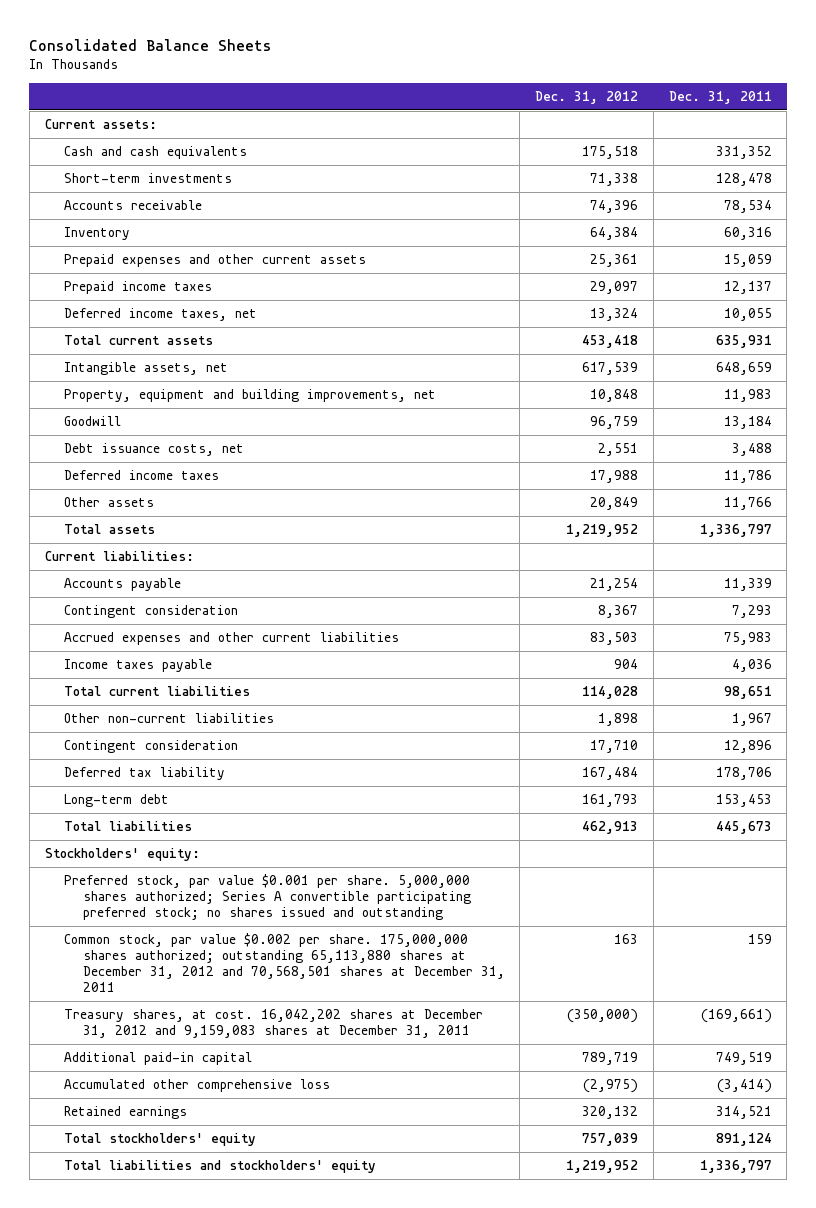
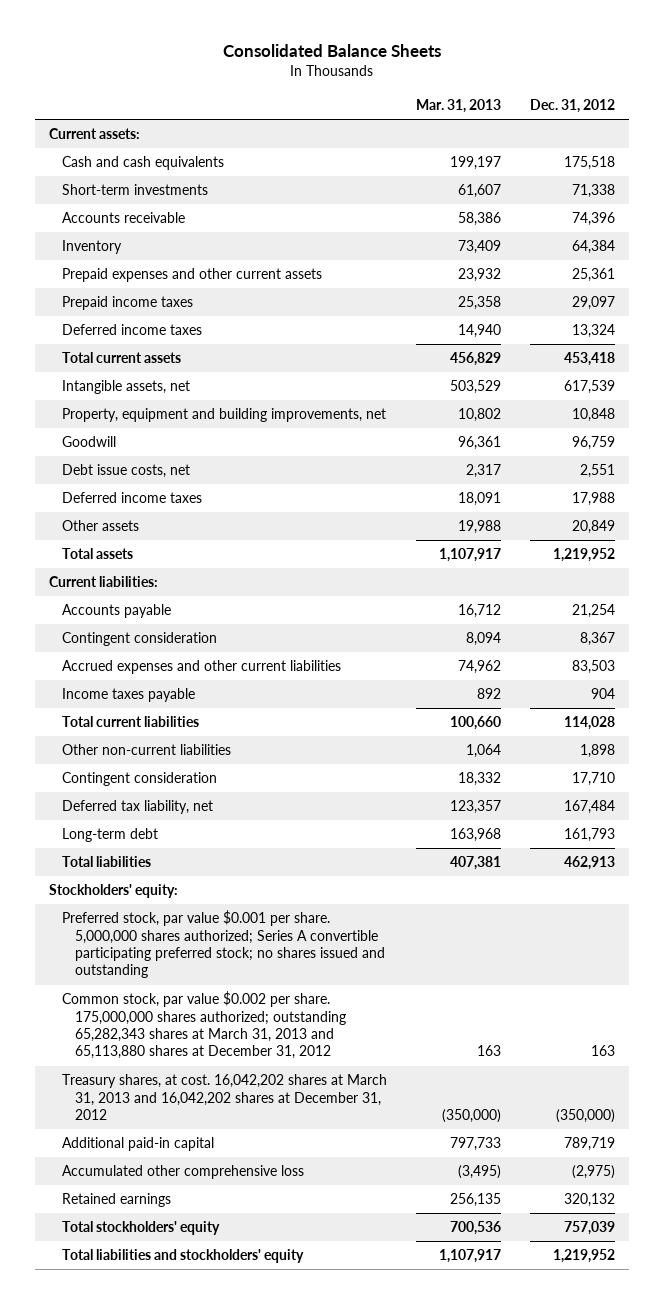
[668,91,772,105] Dec. 31, 2011 -> none
none -> [415,98,501,113] Mar. 31, 2013
[63,308,257,322] Deferred income taxes, net -> [62,324,203,336] Deferred income taxes
[63,443,244,457] Debt issuance costs, net -> [62,464,191,479] Debt issue costs, net
[63,767,225,781] Deferred tax liability -> [62,800,214,815] Deferred tax liability, net
[63,933,505,993] Common stock, par value $0.002 per share. 175,000,000 shares authorized; outstanding 65,113,880 shares at December 31, 2012 and 70,568,501 shares at December 31, 2011 -> [62,991,347,1060] Common stock, par value $0.002 per share. 175,000,000 shares authorized; outstanding 65,282,343 shares at March 31, 2013 and 65,113,880 shares at December 31, 2012
[63,1009,483,1039] Treasury shares, at cost. 16,042,202 shares at December 31, 2012 and 9,159,083 shares at December 31, 2011 -> [62,1074,388,1121] Treasury shares, at cost. 16,042,202 shares at March 31, 2013 and 16,042,202 shares at December 31, 2012

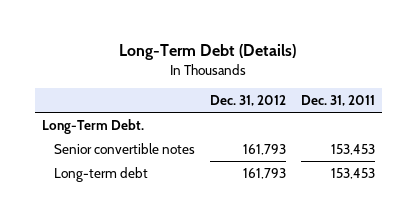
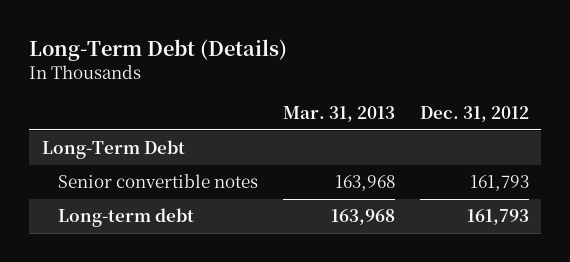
[300,95,375,107] Dec. 31, 2011 -> none
none -> [282,106,395,123] Mar. 31, 2013
[42,118,145,134] Long-Term Debt. -> [41,140,185,160] Long-Term Debt

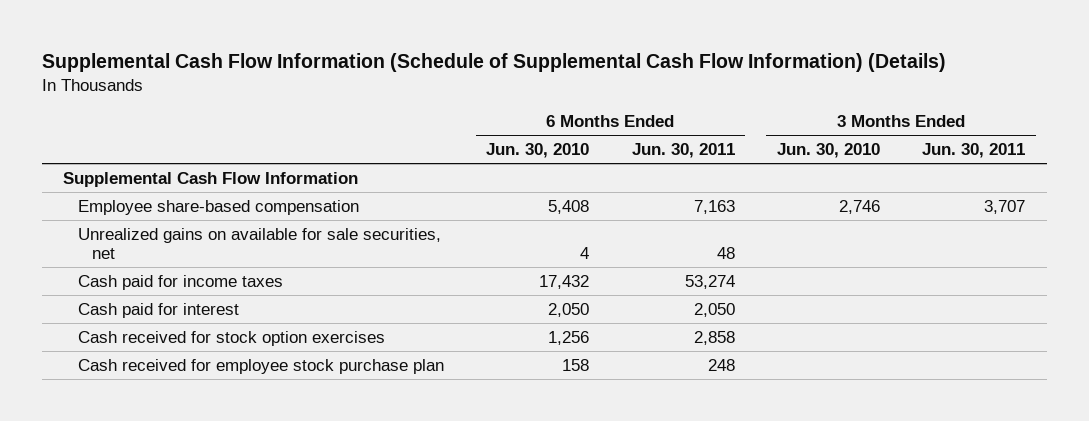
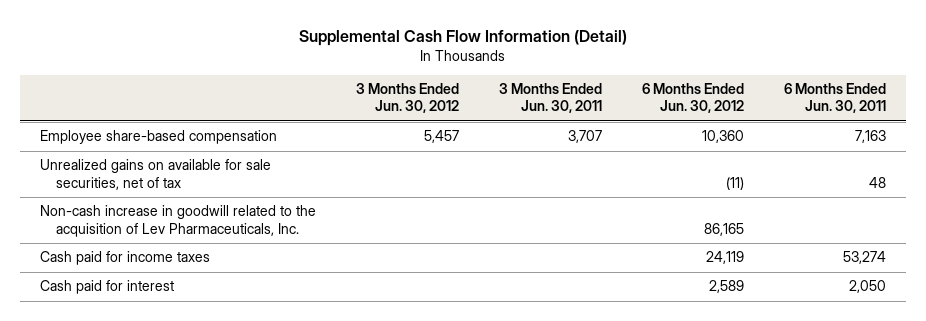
[42,53,947,73] Supplemental Cash Flow Information (Schedule of Supplemental Cash Flow Information) (Details) -> [298,29,627,46] Supplemental Cash Flow Information (Detail)
[486,143,590,159] Jun. 30, 2010 -> none
[776,143,880,159] Jun. 30, 2010 -> none
none -> [356,83,460,114] 3 Months Ended Jun. 30, 2012
none -> [641,83,744,114] 6 Months Ended Jun. 30, 2012
[63,171,359,187] Supplemental Cash Flow Information -> none
[77,227,441,260] Unrealized gains on available for sale securities, net -> [40,159,272,190] Unrealized gains on available for sale securities, net of tax
none -> [40,205,317,237] Non-cash increase in goodwill related to the acquisition of Lev Pharmaceuticals, Inc.
[77,330,385,346] Cash received for stock option exercises -> none
[77,358,444,374] Cash received for employee stock purchase plan -> none

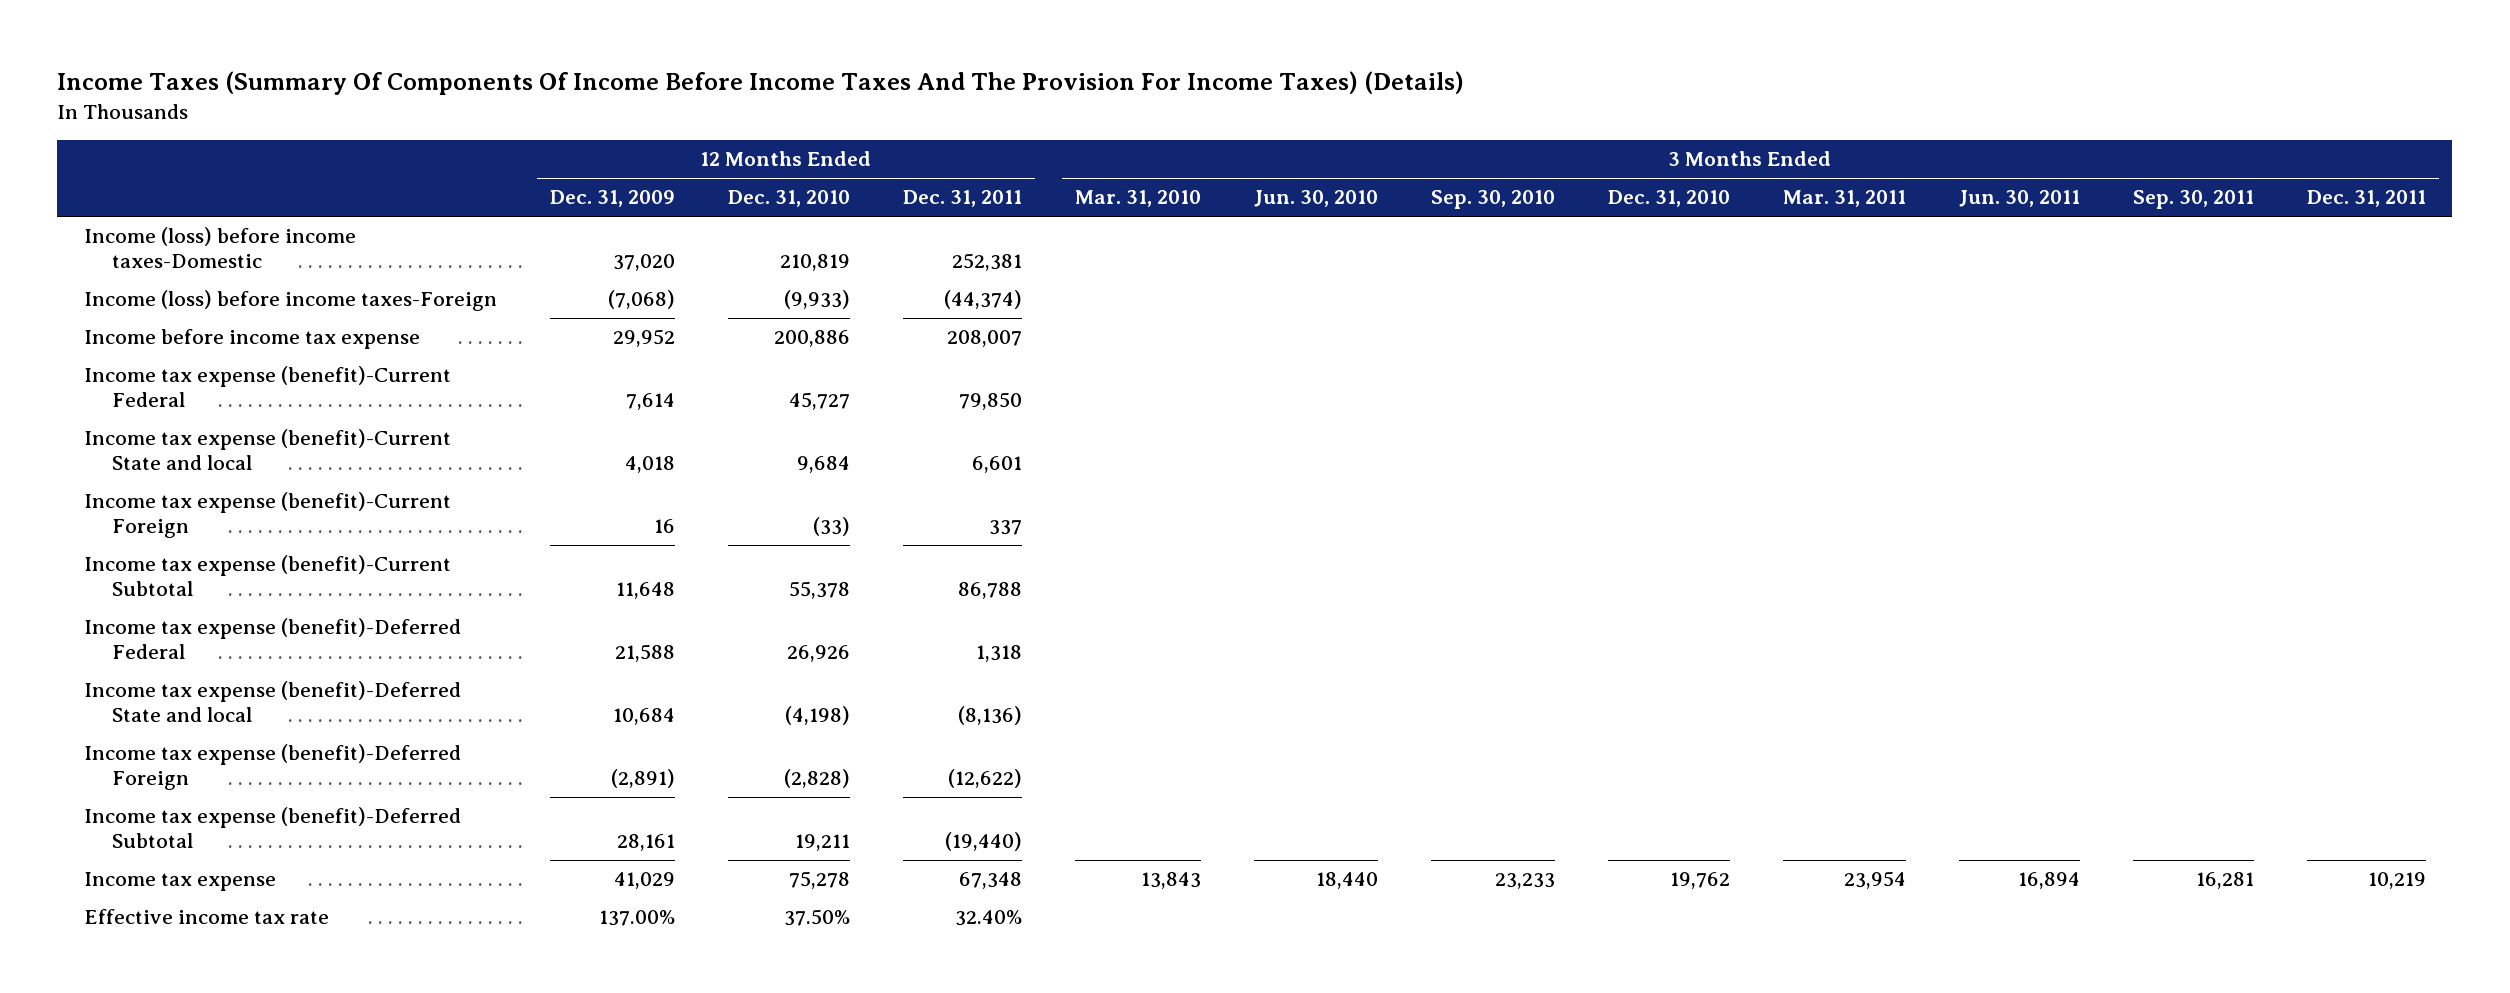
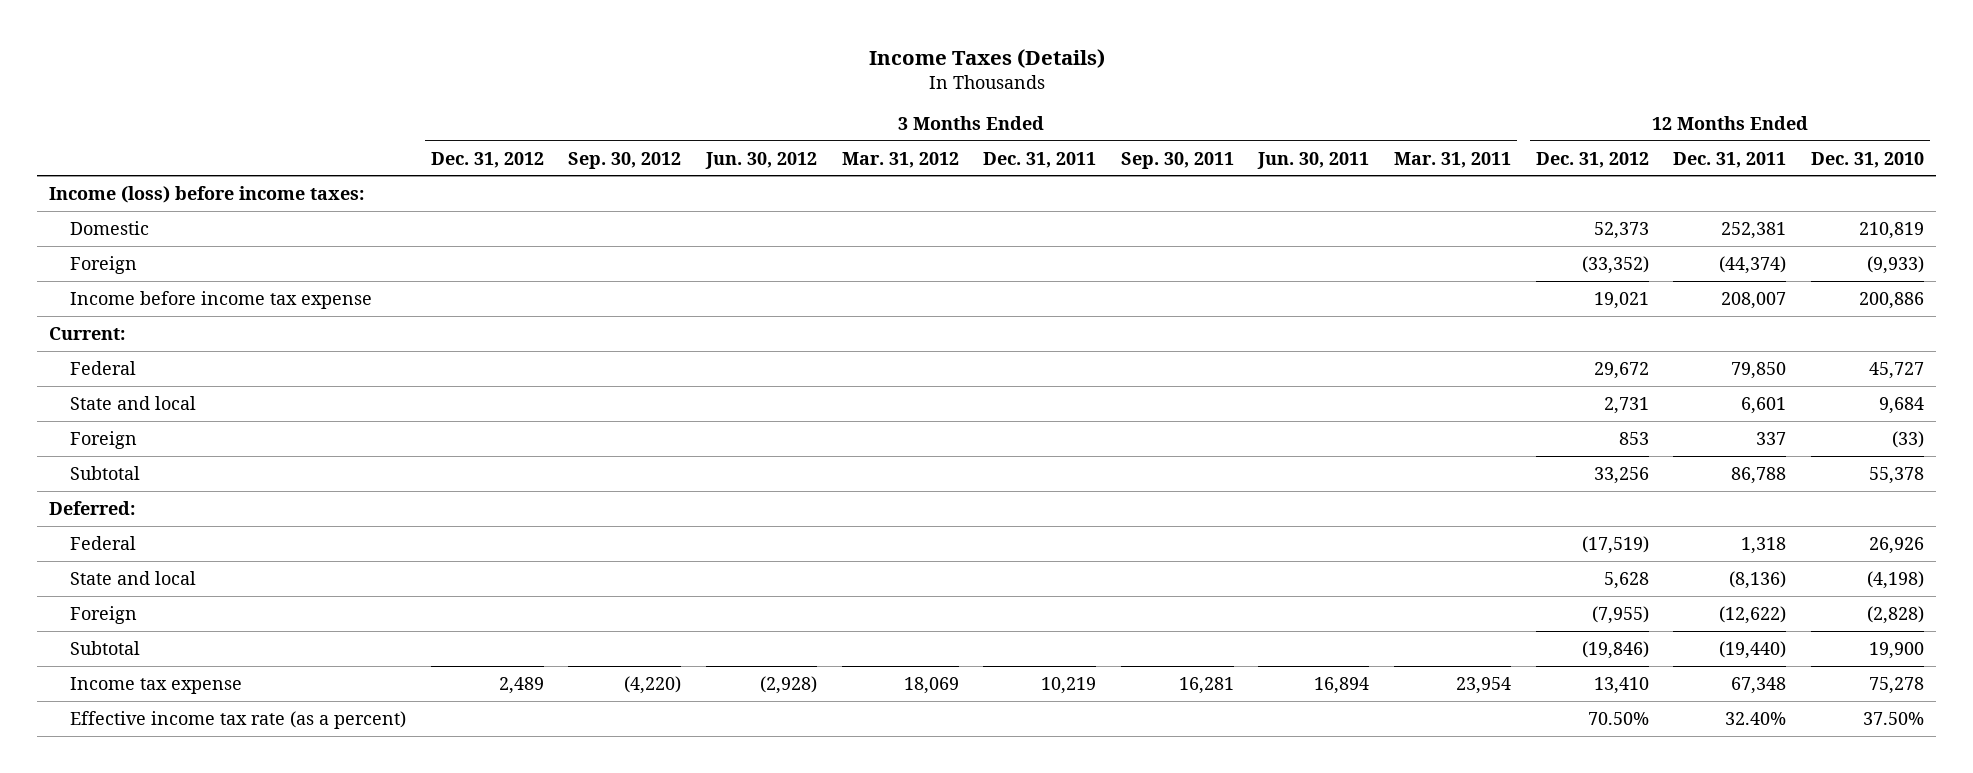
[57,71,1465,96] Income Taxes (Summary Of Components Of Income Before Income Taxes And The Provision For Income Taxes) (Details) -> [868,48,1105,68] Income Taxes (Details)
[549,190,675,208] Dec. 31, 2009 -> none
[1074,190,1201,208] Mar. 31, 2010 -> none
[1253,190,1378,208] Jun. 30, 2010 -> none
[1430,190,1555,210] Sep. 30, 2010 -> none
[1607,190,1730,208] Dec. 31, 2010 -> none
none -> [430,151,544,168] Dec. 31, 2012
none -> [568,151,682,169] Sep. 30, 2012
none -> [704,151,817,169] Jun. 30, 2012
none -> [841,151,959,168] Mar. 31, 2012
none -> [1535,151,1649,168] Dec. 31, 2012
none -> [49,185,365,203] Income (loss) before income taxes:
[83,227,356,269] Income (loss) before income taxes-Domestic -> [70,220,150,235] Domestic
[83,290,497,312] Income (loss) before income taxes-Foreign -> [70,255,138,274] Foreign
[83,807,461,849] Income tax expense (benefit)-Deferred Subtotal -> none
none -> [49,326,126,340] Current:
[83,366,451,408] Income tax expense (benefit)-Current Federal -> [70,360,137,375] Federal
[83,429,451,471] Income tax expense (benefit)-Current State and local -> [70,395,197,410] State and local
[83,492,451,539] Income tax expense (benefit)-Current Foreign -> [70,430,138,449] Foreign
[83,555,451,597] Income tax expense (benefit)-Current Subtotal -> [70,465,141,480] Subtotal
none -> [49,500,136,515] Deferred:
[83,618,461,660] Income tax expense (benefit)-Deferred Federal -> [70,535,137,550] Federal
[83,681,461,723] Income tax expense (benefit)-Deferred State and local -> [70,570,197,585] State and local
[83,744,461,791] Income tax expense (benefit)-Deferred Foreign -> [70,605,138,624] Foreign
none -> [70,640,141,655] Subtotal
[83,909,329,925] Effective income tax rate -> [70,710,407,729] Effective income tax rate (as a percent)

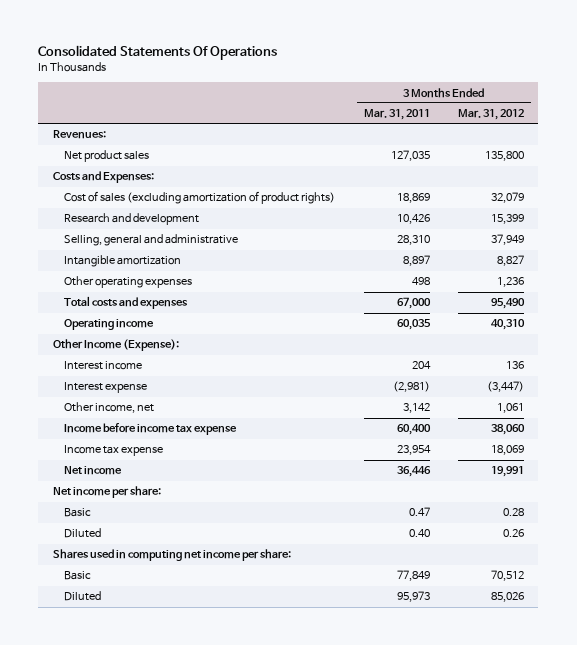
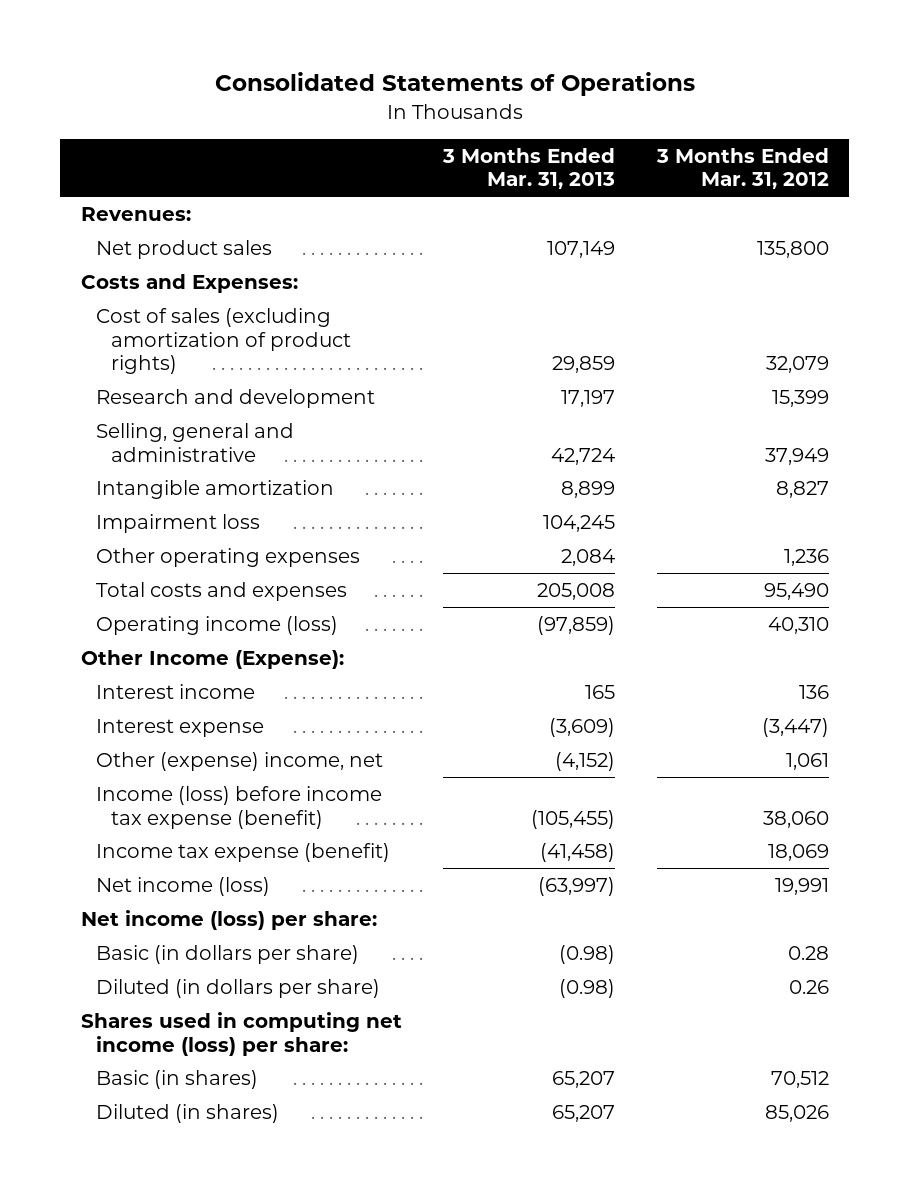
[38,44,278,60] Consolidated Statements Of Operations -> [214,72,695,97] Consolidated Statements of Operations
[363,109,430,121] Mar. 31, 2011 -> none
none -> [442,147,616,190] 3 Months Ended Mar. 31, 2013
none -> [95,514,260,534] Impairment loss
[64,319,155,331] Operating income -> [95,616,338,636] Operating income (loss)
[64,402,155,414] Other income, net -> [95,752,383,772] Other (expense) income, net
[64,423,238,436] Income before income tax expense -> [95,786,382,829] Income (loss) before income tax expense (benefit)
[64,445,164,457] Income tax expense -> [95,843,390,863] Income tax expense (benefit)
[64,466,123,476] Net income -> [95,877,270,897] Net income (loss)
[52,486,161,499] Net income per share: -> [80,910,377,931] Net income (loss) per share:
[64,508,92,518] Basic -> [95,945,359,965] Basic (in dollars per share)
[64,528,102,539] Diluted -> [95,979,380,999] Diluted (in dollars per share)
[52,549,291,562] Shares used in computing net income per share: -> [80,1012,402,1056] Shares used in computing net income (loss) per share:
[64,571,92,581] Basic -> [95,1070,258,1090] Basic (in shares)
[64,591,102,602] Diluted -> [95,1104,279,1124] Diluted (in shares)

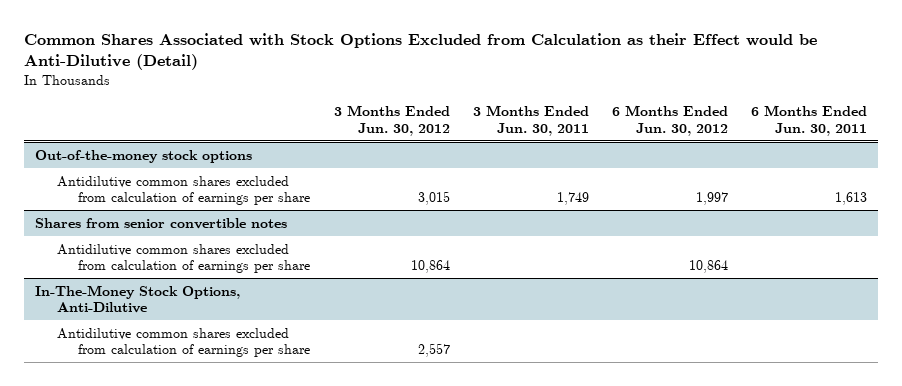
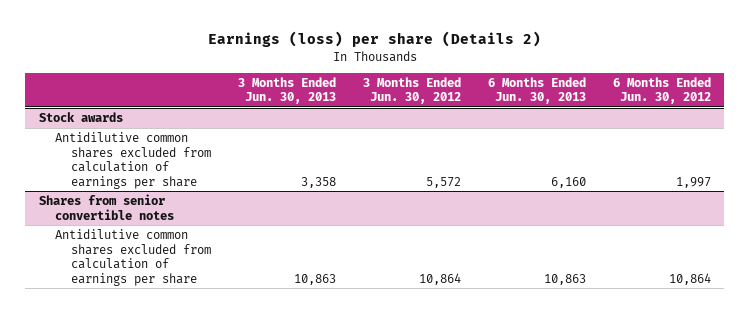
[23,32,817,71] Common Shares Associated with Stock Options Excluded from Calculation as their Effect would be Anti-Dilutive (Detail) -> [207,31,541,48] Earnings (loss) per share (Details 2)
[472,104,589,136] 3 Months Ended Jun. 30, 2011 -> none
[750,104,867,136] 6 Months Ended Jun. 30, 2011 -> none
none -> [238,76,337,105] 3 Months Ended Jun. 30, 2013
none -> [487,76,586,105] 6 Months Ended Jun. 30, 2013
[35,149,253,163] Out-of-the-money stock options -> none
none -> [38,112,123,123] Stock awards
[417,191,450,206] 3,015 -> [425,176,461,188] 5,572
[35,284,241,314] In-The-Money Stock Options, Anti-Dilutive -> none
[56,327,311,358] Antidilutive common shares excluded from calculation of earnings per share -> none

